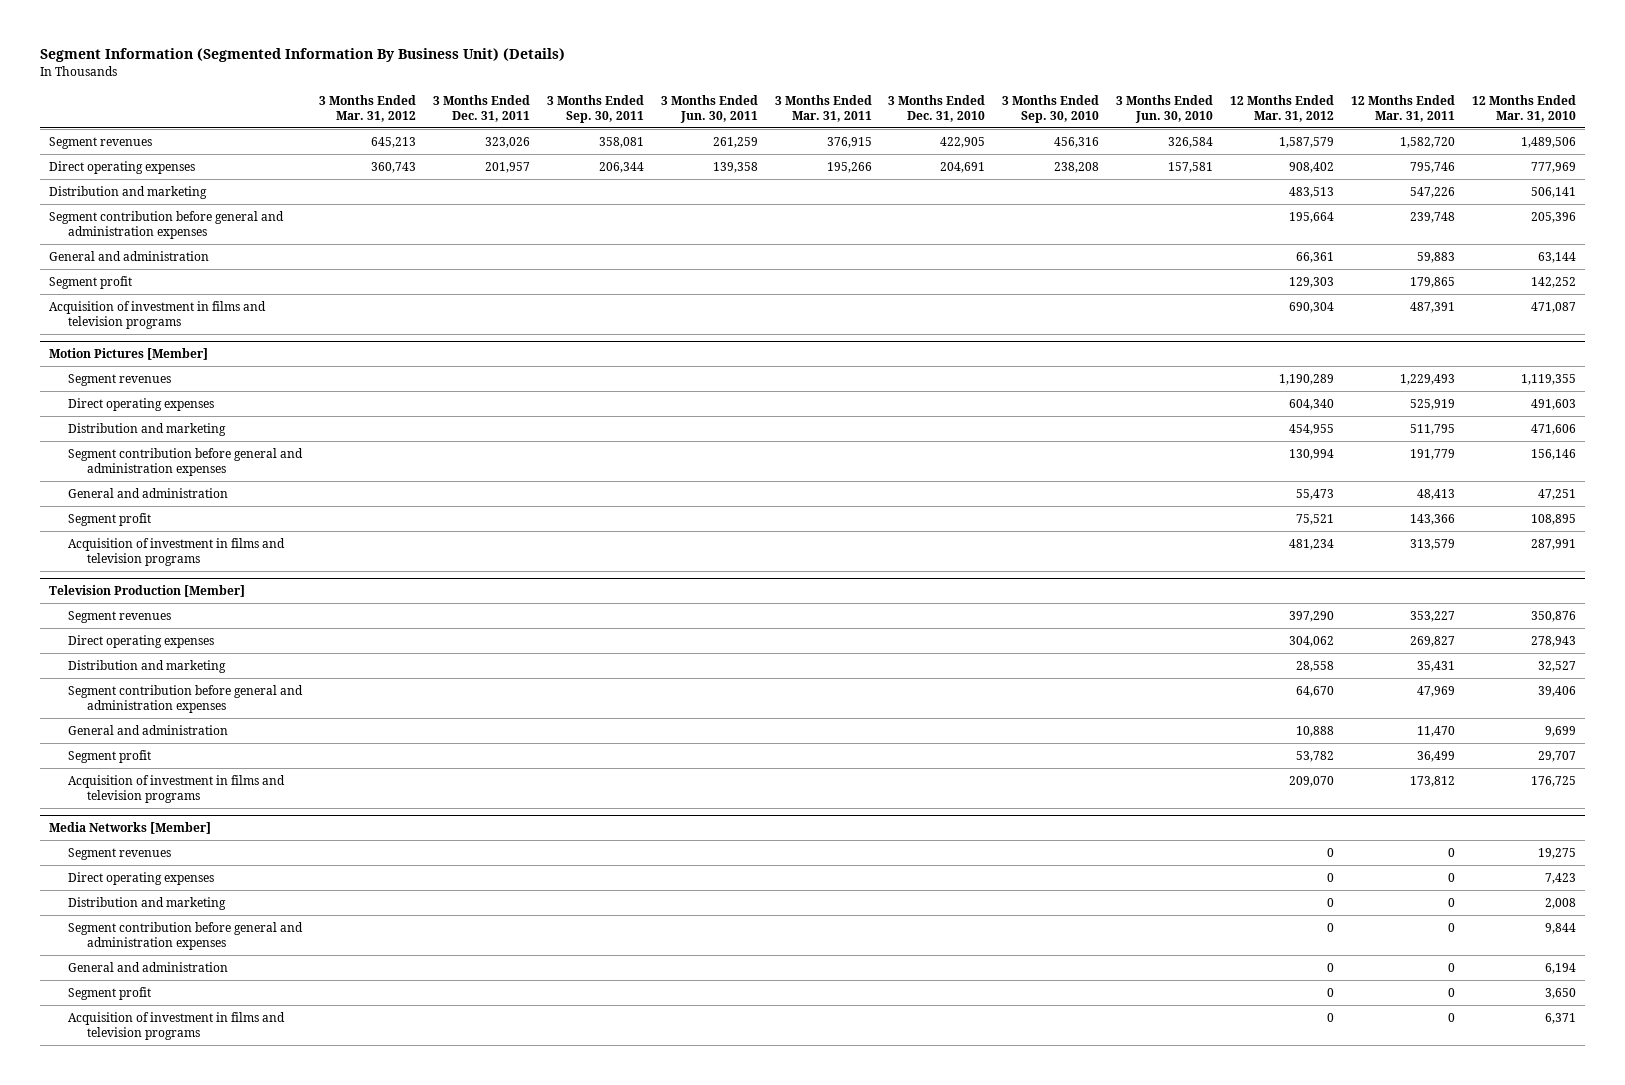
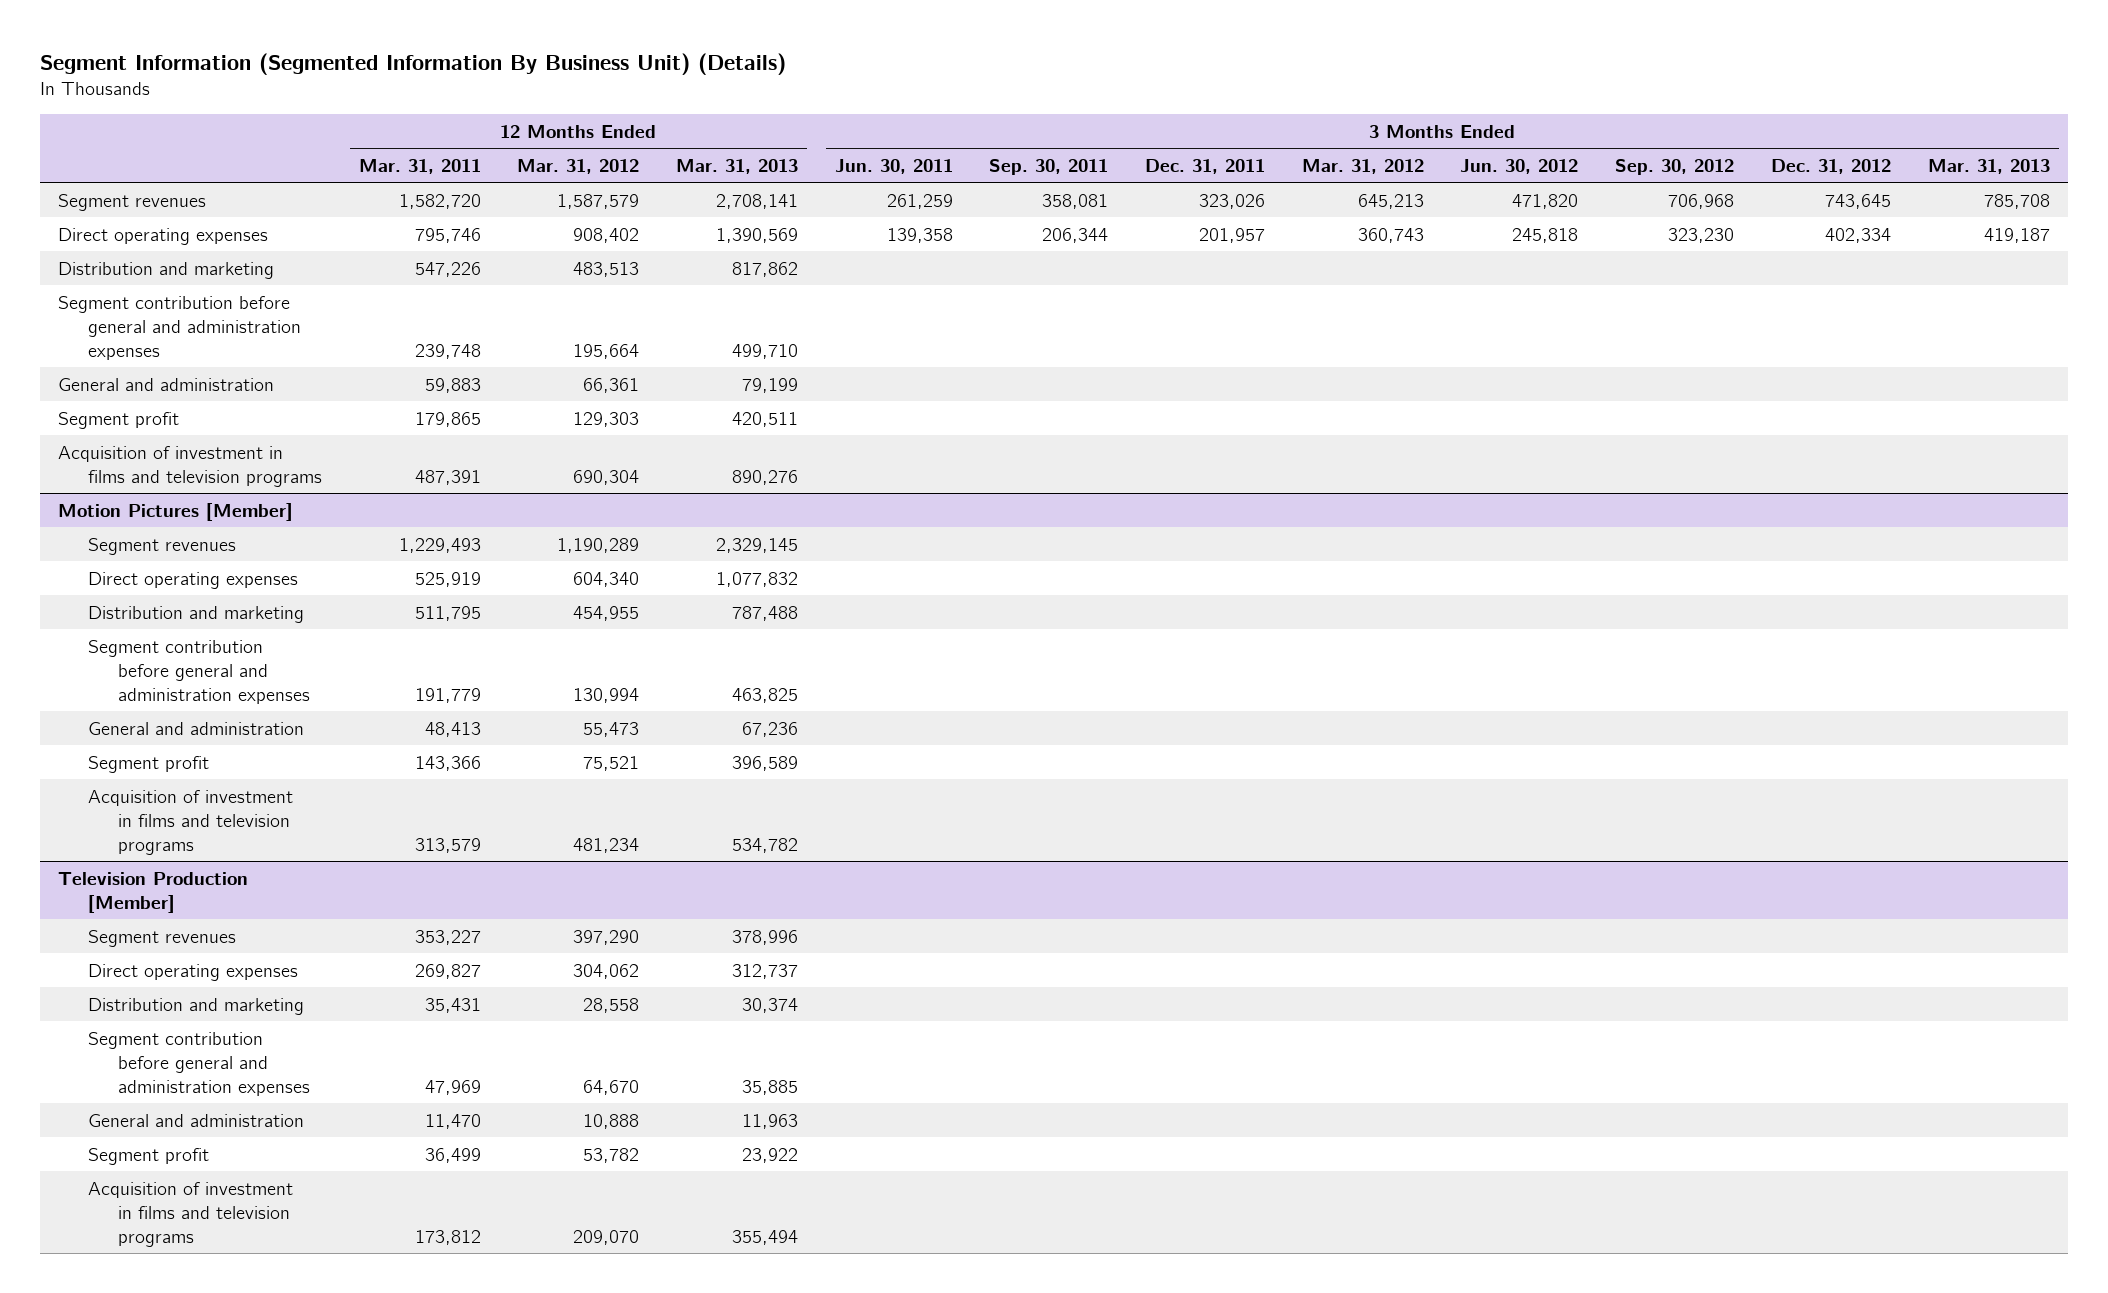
[774,94,872,123] 3 Months Ended Mar. 31, 2011 -> none
[888,94,986,123] 3 Months Ended Dec. 31, 2010 -> none
[1002,94,1100,124] 3 Months Ended Sep. 30, 2010 -> none
[1116,94,1214,124] 3 Months Ended Jun. 30, 2010 -> none
[1472,94,1577,123] 12 Months Ended Mar. 31, 2010 -> none
none -> [676,158,799,174] Mar. 31, 2013
none -> [1460,158,1579,174] Jun. 30, 2012
none -> [1615,158,1735,175] Sep. 30, 2012
none -> [1770,158,1891,174] Dec. 31, 2012
none -> [1927,158,2050,174] Mar. 31, 2013
[48,822,211,835] Media Networks [Member] -> none
[67,847,171,860] Segment revenues -> none
[67,871,214,885] Direct operating expenses -> none
[67,896,226,910] Distribution and marketing -> none
[67,921,303,950] Segment contribution before general and administration expenses -> none
[67,961,228,972] General and administration -> none
[67,986,151,1000] Segment profit -> none
[67,1011,285,1040] Acquisition of investment in films and television programs -> none

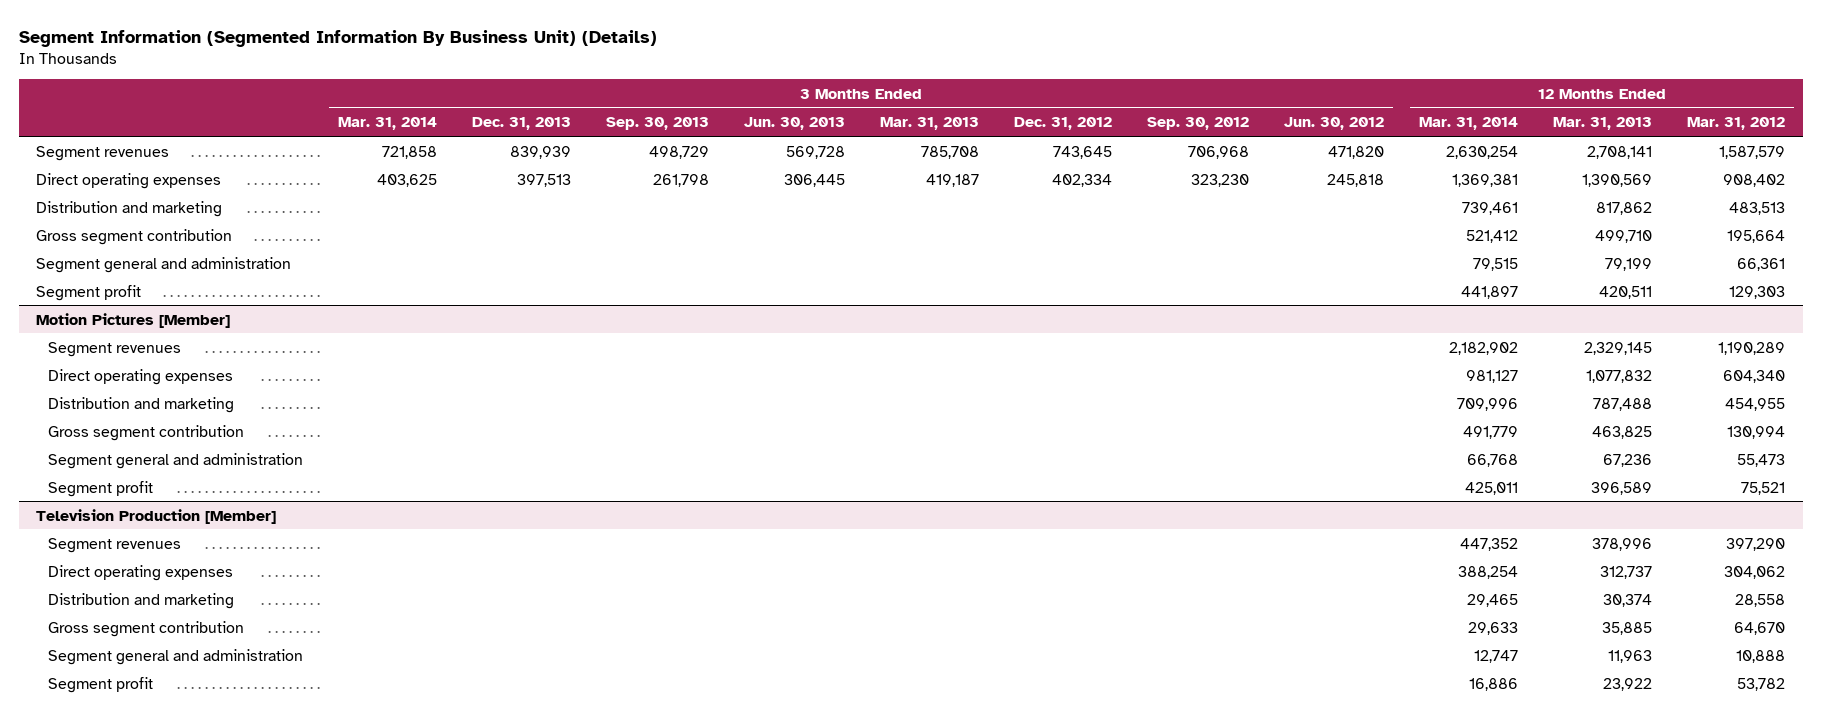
[358,158,481,174] Mar. 31, 2011 -> none
[834,158,953,174] Jun. 30, 2011 -> none
[989,158,1109,175] Sep. 30, 2011 -> none
[1145,158,1266,174] Dec. 31, 2011 -> none
[1301,158,1424,174] Mar. 31, 2012 -> none
none -> [337,117,437,131] Mar. 31, 2014
none -> [471,117,571,131] Dec. 31, 2013
none -> [605,117,709,131] Sep. 30, 2013
none -> [743,117,845,131] Jun. 30, 2013
none -> [1419,117,1519,131] Mar. 31, 2014
[58,295,302,360] Segment contribution before general and administration expenses -> [36,228,233,245] Gross segment contribution
[58,377,275,391] General and administration -> [36,256,292,273] Segment general and administration
[58,445,323,487] Acquisition of investment in films and television programs -> none
[88,639,310,704] Segment contribution before general and administration expenses -> [47,424,244,441] Gross segment contribution
[88,721,305,735] General and administration -> [47,452,303,469] Segment general and administration
[88,789,294,855] Acquisition of investment in films and television programs -> none
[88,1031,310,1096] Segment contribution before general and administration expenses -> [47,620,244,637] Gross segment contribution
[88,1113,305,1127] General and administration -> [47,648,303,665] Segment general and administration
[88,1181,294,1247] Acquisition of investment in films and television programs -> none

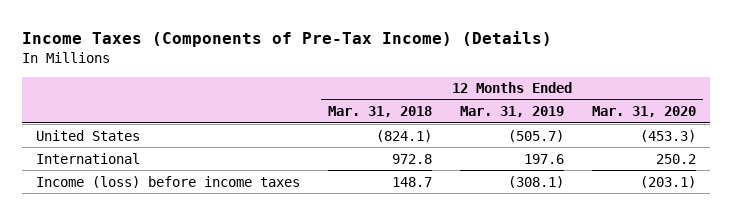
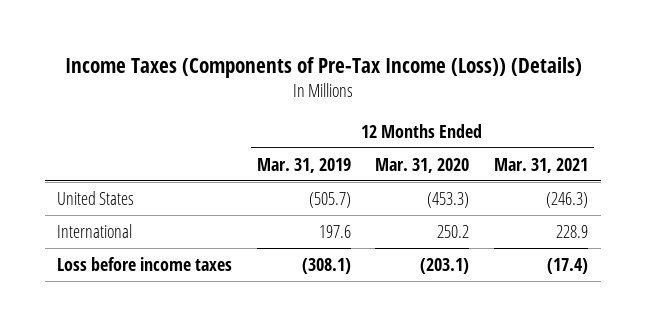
[22,30,553,47] Income Taxes (Components of Pre-Tax Income) (Details) -> [64,56,582,78] Income Taxes (Components of Pre-Tax Income (Loss)) (Details)
[328,106,433,118] Mar. 31, 2018 -> none
none -> [494,157,589,173] Mar. 31, 2021
[36,175,301,188] Income (loss) before income taxes -> [57,256,233,271] Loss before income taxes

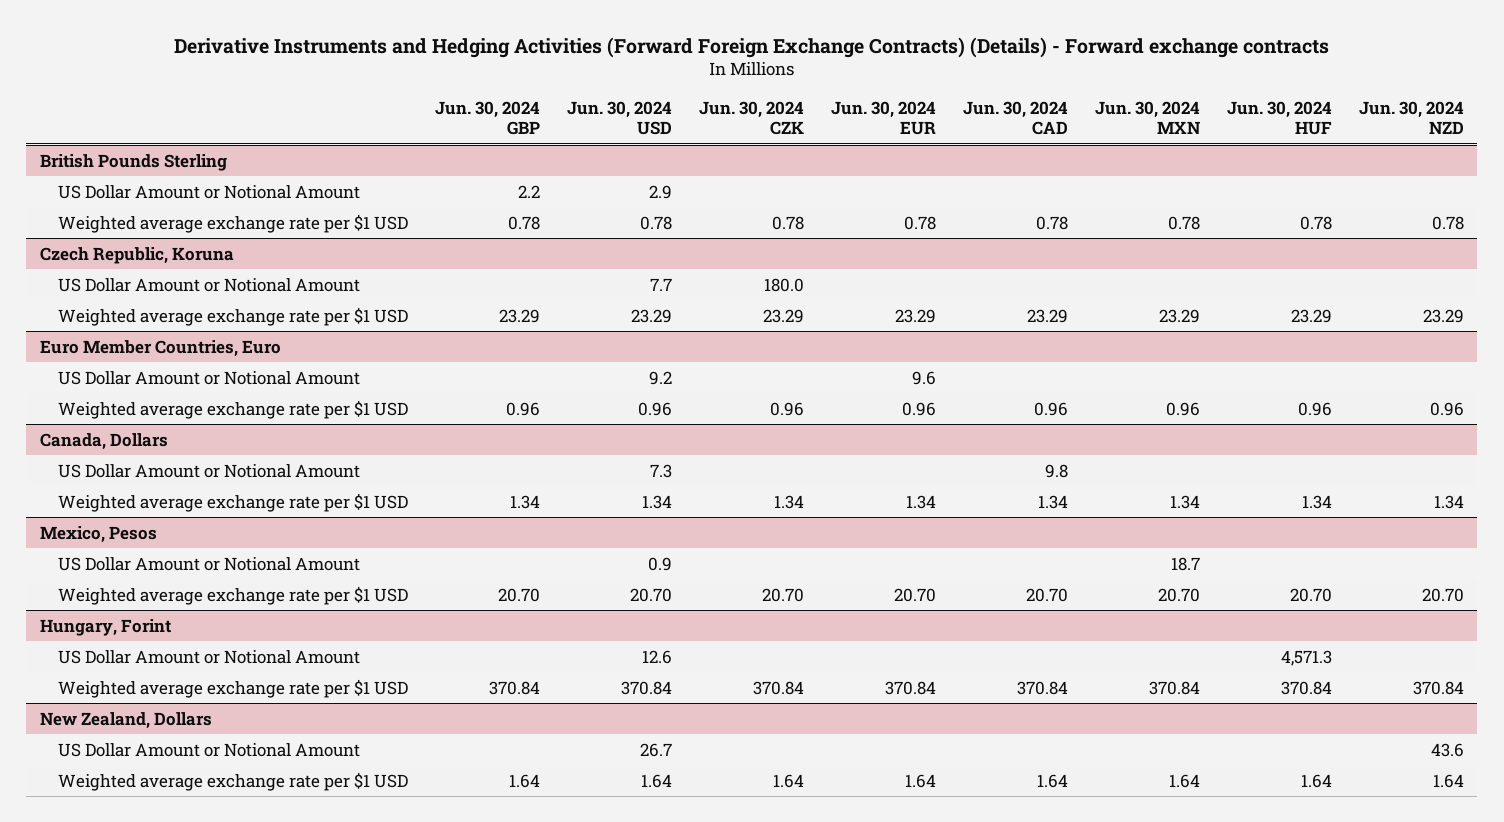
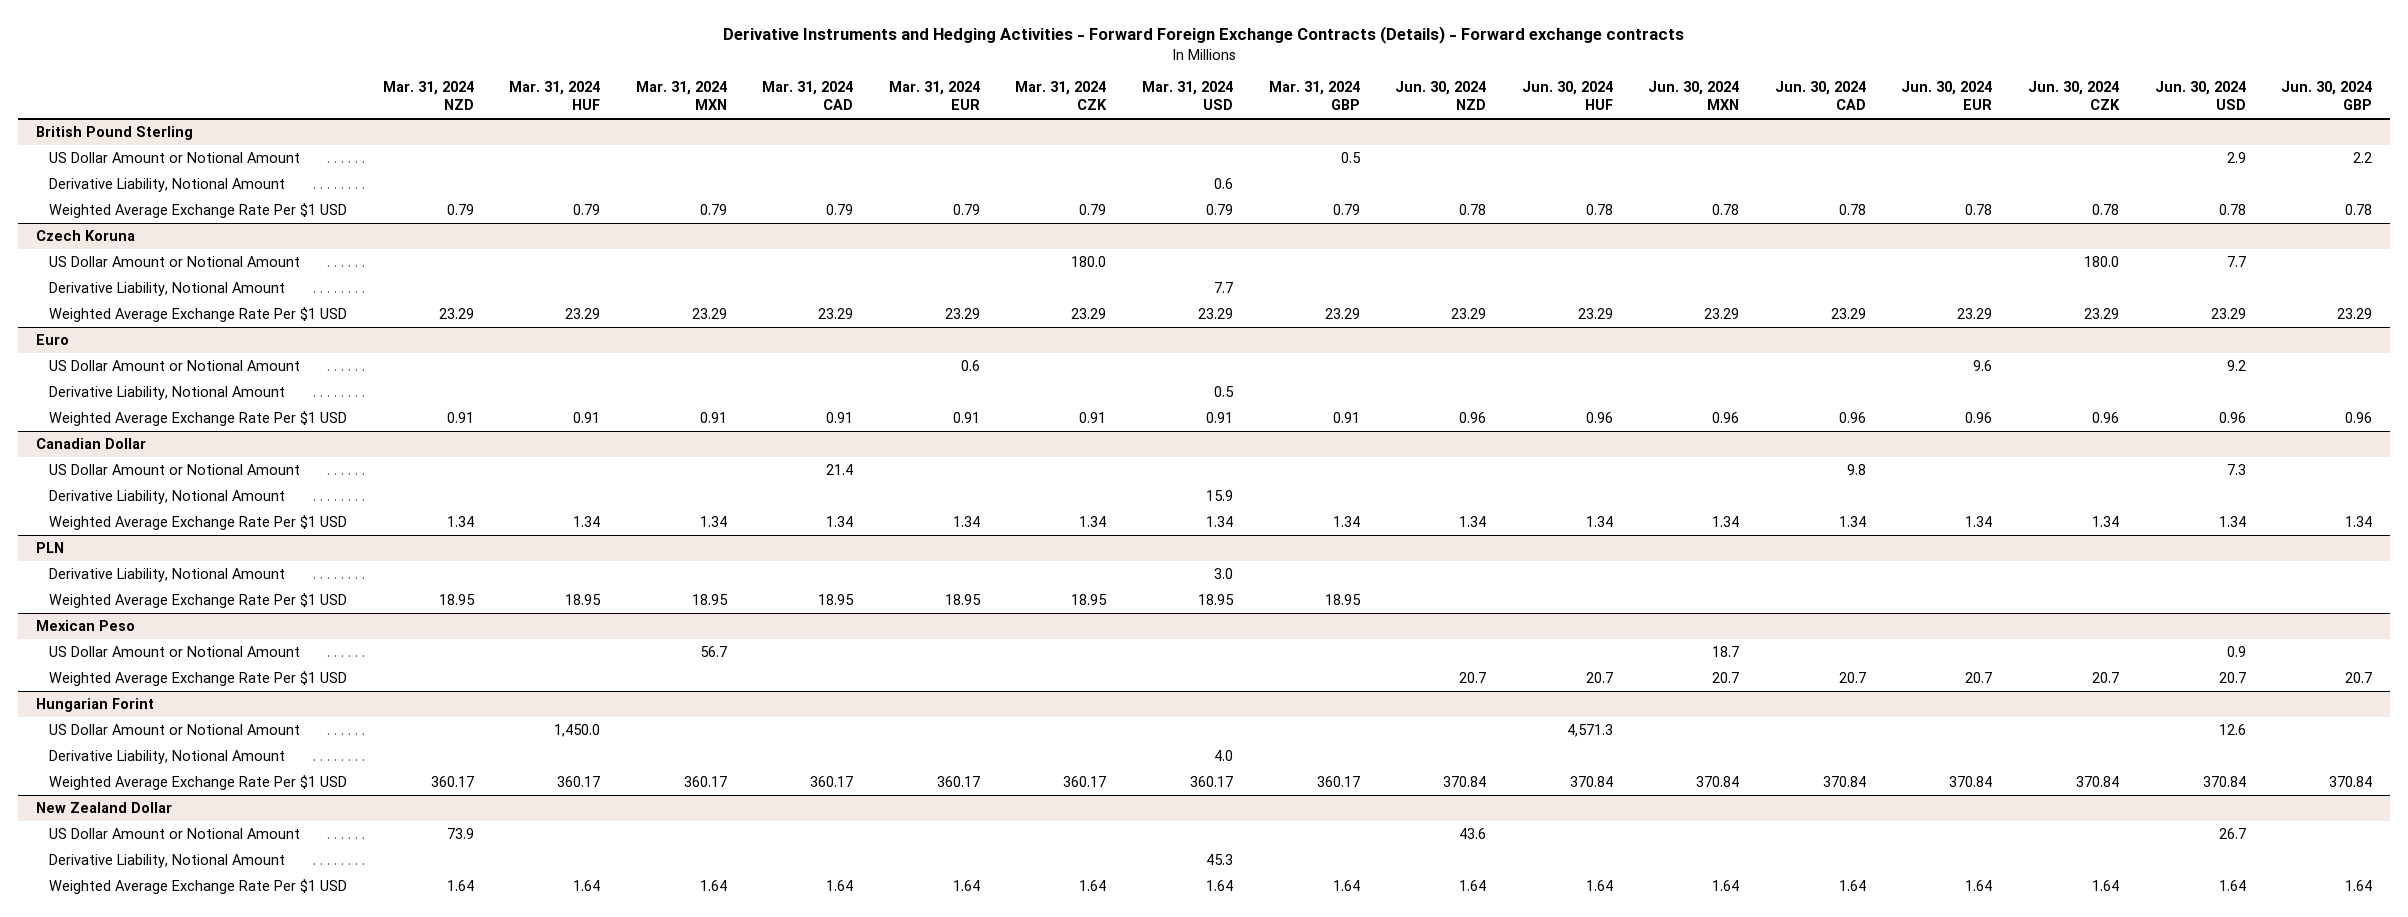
[173,36,1329,58] Derivative Instruments and Hedging Activities (Forward Foreign Exchange Contracts) (Details) - Forward exchange contracts -> [722,26,1684,45] Derivative Instruments and Hedging Activities - Forward Foreign Exchange Contracts (Details) - Forward exchange contracts
none -> [382,81,474,111] Mar. 31, 2024 NZD
none -> [509,81,601,111] Mar. 31, 2024 HUF
none -> [635,81,727,111] Mar. 31, 2024 MXN
none -> [762,81,854,111] Mar. 31, 2024 CAD
none -> [888,81,980,111] Mar. 31, 2024 EUR
none -> [1015,81,1108,111] Mar. 31, 2024 CZK
none -> [1141,81,1233,111] Mar. 31, 2024 USD
none -> [1268,81,1360,111] Mar. 31, 2024 GBP
[39,153,227,171] British Pounds Sterling -> [35,126,193,141] British Pound Sterling
none -> [48,178,285,193] Derivative Liability, Notional Amount
[57,213,408,233] Weighted average exchange rate per $1 USD -> [48,203,347,219] Weighted Average Exchange Rate Per $1 USD
[39,246,234,264] Czech Republic, Koruna -> [35,230,135,242] Czech Koruna
none -> [48,282,285,297] Derivative Liability, Notional Amount
[57,306,408,326] Weighted average exchange rate per $1 USD -> [48,307,347,323] Weighted Average Exchange Rate Per $1 USD
[39,339,281,357] Euro Member Countries, Euro -> [35,334,69,346] Euro
none -> [48,386,285,401] Derivative Liability, Notional Amount
[57,399,408,419] Weighted average exchange rate per $1 USD -> [48,411,347,427] Weighted Average Exchange Rate Per $1 USD
[39,432,168,450] Canada, Dollars -> [35,438,146,450] Canadian Dollar
none -> [48,490,285,505] Derivative Liability, Notional Amount
[57,492,408,512] Weighted average exchange rate per $1 USD -> [48,515,347,531] Weighted Average Exchange Rate Per $1 USD
[39,525,157,543] Mexico, Pesos -> [35,542,64,554] PLN
none -> [48,568,285,583] Derivative Liability, Notional Amount
none -> [48,593,347,609] Weighted Average Exchange Rate Per $1 USD
none -> [35,620,135,632] Mexican Peso
[57,585,408,605] Weighted average exchange rate per $1 USD -> [48,671,347,687] Weighted Average Exchange Rate Per $1 USD
[497,587,540,602] 20.70 -> [2345,672,2373,684] 20.7
[629,587,672,602] 20.70 -> [2218,672,2246,684] 20.7
[761,587,804,602] 20.70 -> [2091,672,2119,684] 20.7
[893,587,936,602] 20.70 -> [1965,672,1993,684] 20.7
[1025,587,1068,602] 20.70 -> [1838,672,1866,684] 20.7
[1157,587,1200,602] 20.70 -> [1712,672,1740,684] 20.7
[1289,587,1332,602] 20.70 -> [1585,672,1613,684] 20.7
[1421,587,1464,602] 20.70 -> [1459,672,1487,684] 20.7
[39,618,171,636] Hungary, Forint -> [35,698,154,713] Hungarian Forint
none -> [48,750,285,765] Derivative Liability, Notional Amount
[57,678,408,698] Weighted average exchange rate per $1 USD -> [48,775,347,791] Weighted Average Exchange Rate Per $1 USD
[39,711,212,729] New Zealand, Dollars -> [35,802,172,814] New Zealand Dollar
none -> [48,854,285,869] Derivative Liability, Notional Amount
[57,771,408,791] Weighted average exchange rate per $1 USD -> [48,879,347,895] Weighted Average Exchange Rate Per $1 USD

